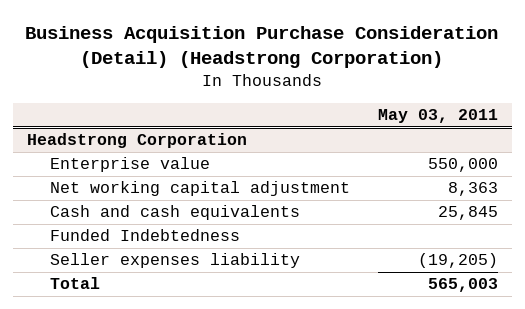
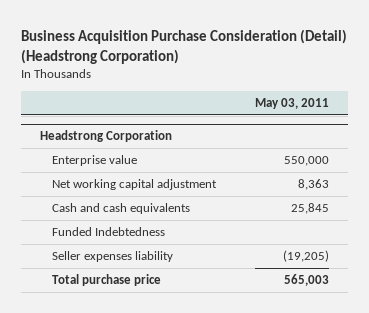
[49,277,100,290] Total -> [52,274,162,287] Total purchase price

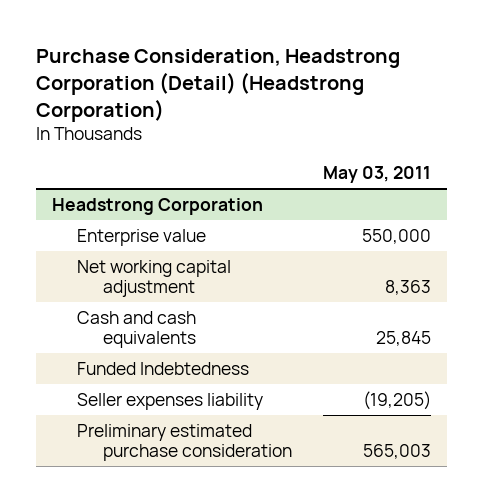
[20,28,347,64] Business Acquisition Purchase Consideration (Detail) (Headstrong Corporation) -> [36,49,401,122] Purchase Consideration, Headstrong Corporation (Detail) (Headstrong Corporation)
[52,274,162,287] Total purchase price -> [77,423,292,461] Preliminary estimated purchase consideration

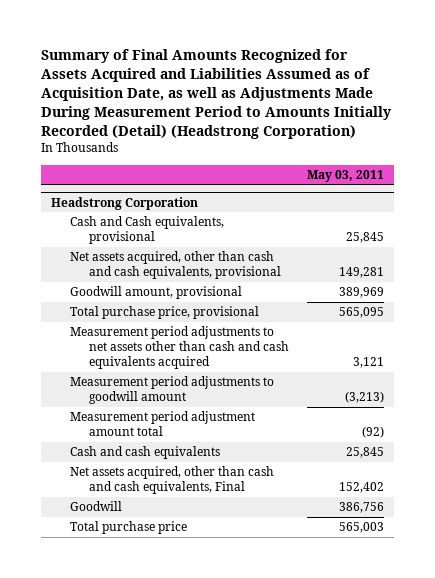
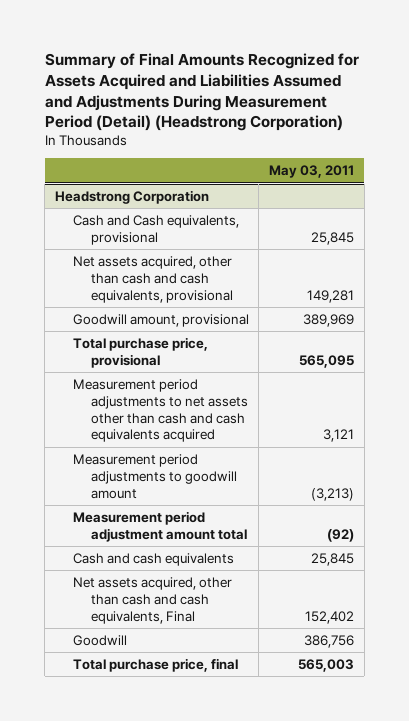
[41,49,393,140] Summary of Final Amounts Recognized for Assets Acquired and Liabilities Assumed as of Acquisition Date, as well as Adjustments Made During Measurement Period to Amounts Initially Recorded (Detail) (Headstrong Corporation) -> [44,53,359,132] Summary of Final Amounts Recognized for Assets Acquired and Liabilities Assumed and Adjustments During Measurement Period (Detail) (Headstrong Corporation)
[69,521,187,535] Total purchase price -> [72,657,238,672] Total purchase price, final

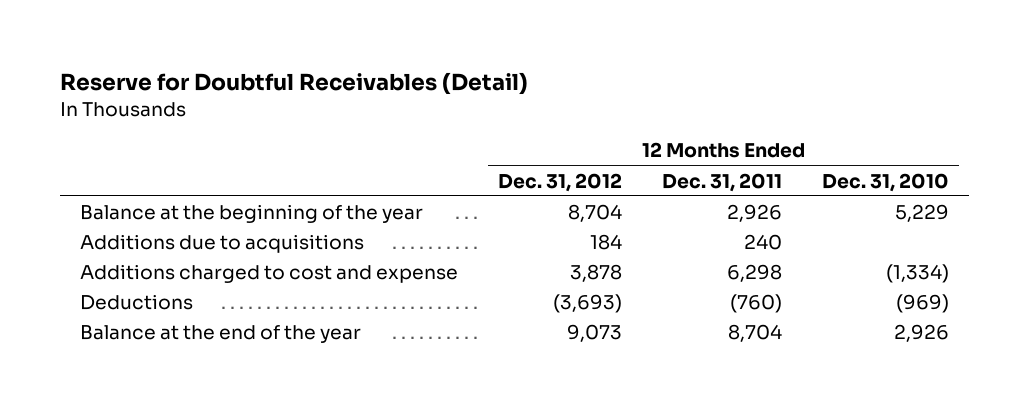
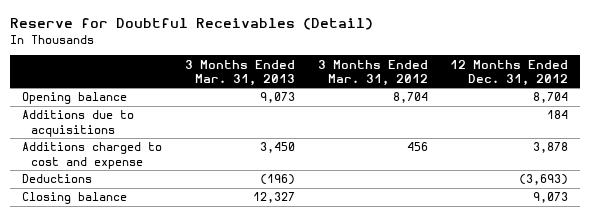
[662,172,783,192] Dec. 31, 2011 -> none
[822,172,950,192] Dec. 31, 2010 -> none
none -> [184,59,295,86] 3 Months Ended Mar. 31, 2013
none -> [317,59,428,86] 3 Months Ended Mar. 31, 2012
[80,204,424,224] Balance at the beginning of the year -> [21,92,127,105] Opening balance
[80,325,362,344] Balance at the end of the year -> [21,192,127,205] Closing balance

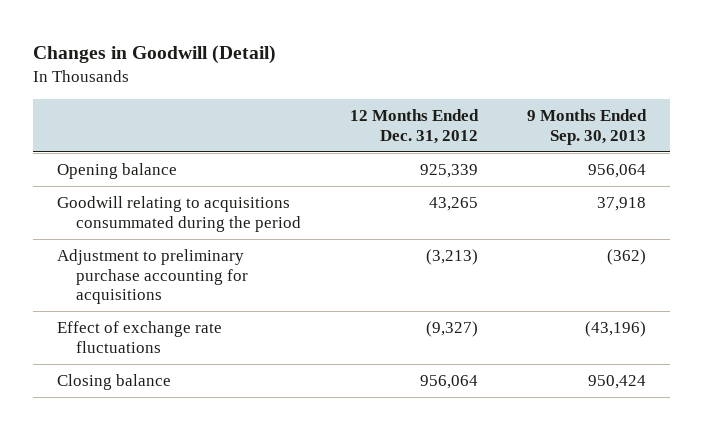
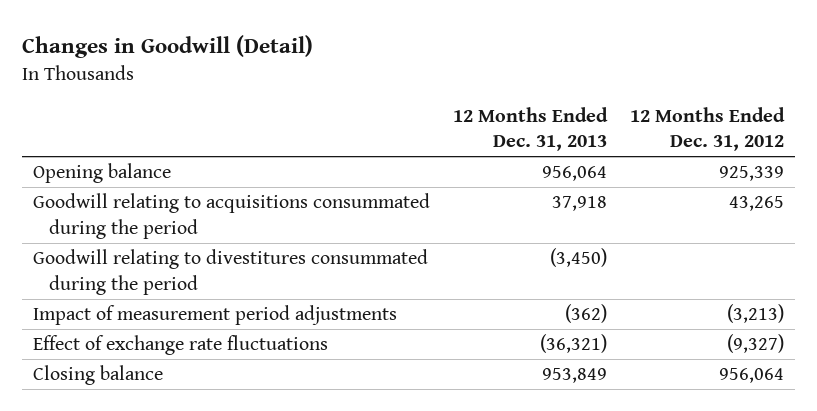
[526,109,647,145] 9 Months Ended Sep. 30, 2013 -> none
none -> [453,106,609,152] 12 Months Ended Dec. 31, 2013
none -> [33,249,429,295] Goodwill relating to divestitures consummated during the period
[57,248,249,305] Adjustment to preliminary purchase accounting for acquisitions -> [33,305,398,326] Impact of measurement period adjustments

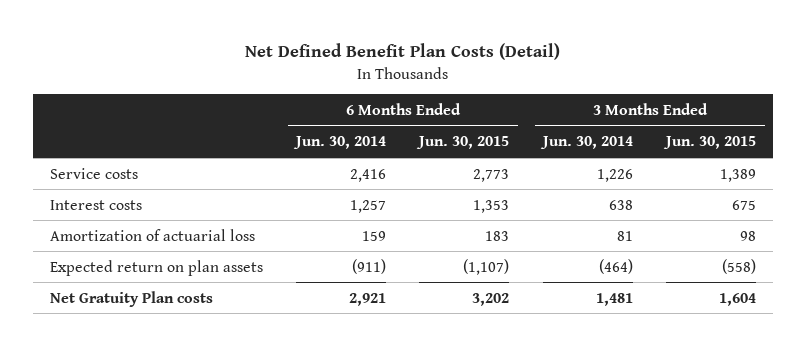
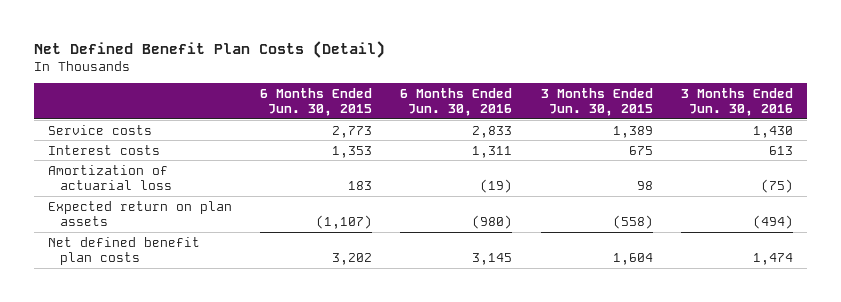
[293,136,387,150] Jun. 30, 2014 -> none
[539,136,633,150] Jun. 30, 2014 -> none
none -> [400,88,513,117] 6 Months Ended Jun. 30, 2016
none -> [680,88,793,117] 3 Months Ended Jun. 30, 2016
[49,290,213,307] Net Gratuity Plan costs -> [48,236,201,265] Net defined benefit plan costs

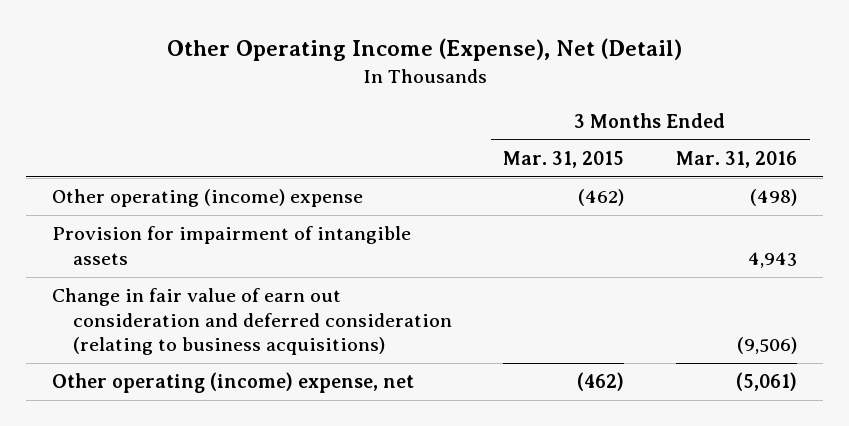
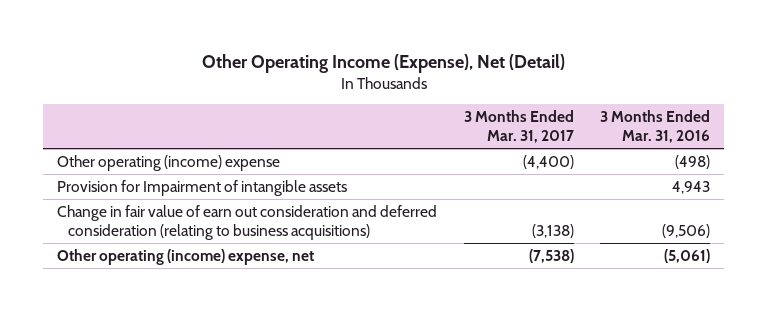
[503,150,625,168] Mar. 31, 2015 -> none
none -> [463,110,574,144] 3 Months Ended Mar. 31, 2017
[51,226,411,265] Provision for impairment of intangible assets -> [56,179,347,196] Provision for Impairment of intangible assets

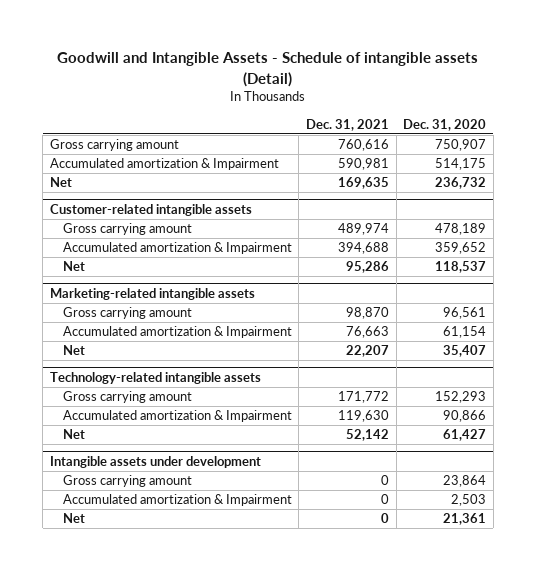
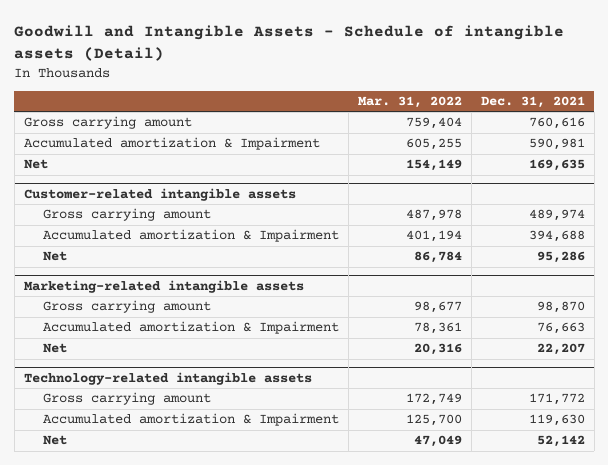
[403,118,487,131] Dec. 31, 2020 -> none
none -> [357,95,462,108] Mar. 31, 2022
[49,456,261,469] Intangible assets under development -> none
[62,475,192,488] Gross carrying amount -> none
[62,494,292,507] Accumulated amortization & Impairment -> none
[62,513,85,524] Net -> none

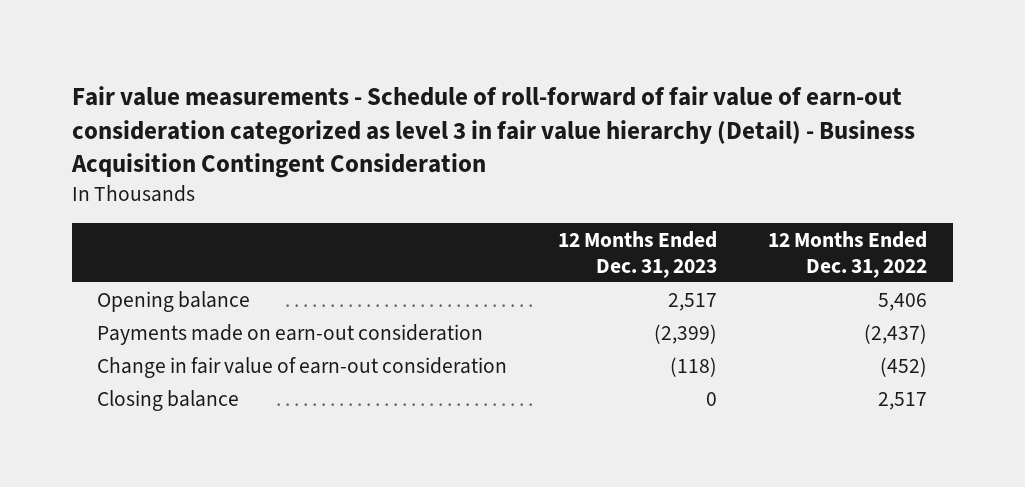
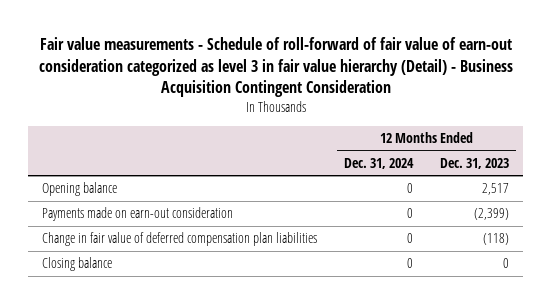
[768,230,928,278] 12 Months Ended Dec. 31, 2022 -> none
none -> [344,157,415,169] Dec. 31, 2024
[97,356,508,378] Change in fair value of earn-out consideration -> [41,232,317,247] Change in fair value of deferred compensation plan liabilities

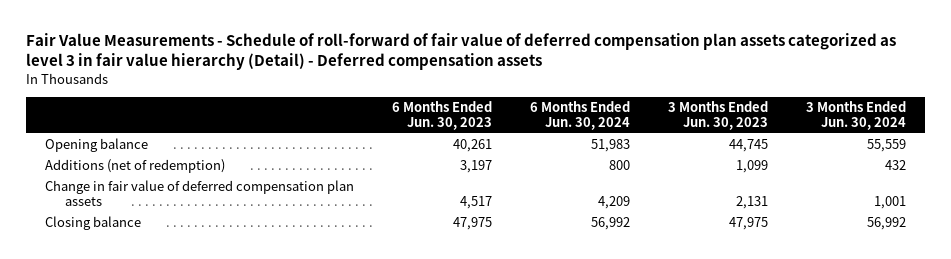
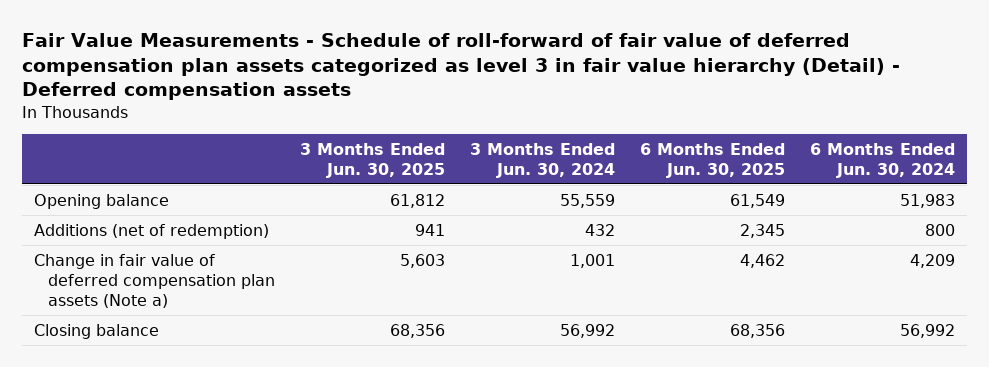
[391,101,492,131] 6 Months Ended Jun. 30, 2023 -> none
[667,101,768,131] 3 Months Ended Jun. 30, 2023 -> none
none -> [300,142,446,178] 3 Months Ended Jun. 30, 2025
none -> [639,142,785,178] 6 Months Ended Jun. 30, 2025
[44,180,354,207] Change in fair value of deferred compensation plan assets -> [34,253,276,309] Change in fair value of deferred compensation plan assets (Note a)

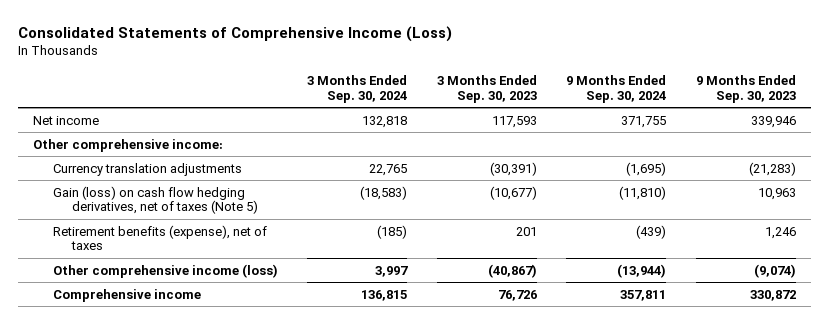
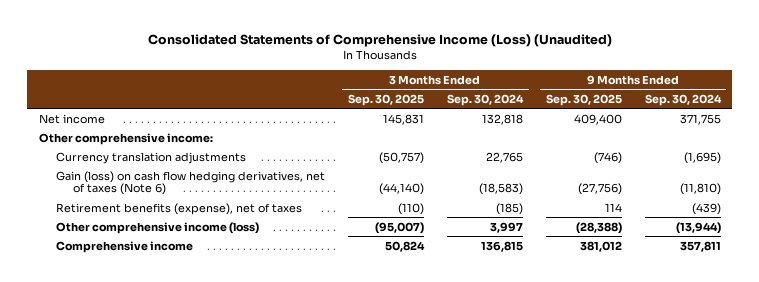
[18,26,453,43] Consolidated Statements of Comprehensive Income (Loss) -> [147,34,612,48] Consolidated Statements of Comprehensive Income (Loss) (Unaudited)
[436,74,537,103] 3 Months Ended Sep. 30, 2023 -> none
[695,74,796,103] 9 Months Ended Sep. 30, 2023 -> none
none -> [347,93,424,106] Sep. 30, 2025
none -> [545,93,622,106] Sep. 30, 2025
[52,185,259,215] Gain (loss) on cash flow hedging derivatives, net of taxes (Note 5) -> [55,170,325,196] Gain (loss) on cash flow hedging derivatives, net of taxes (Note 6)

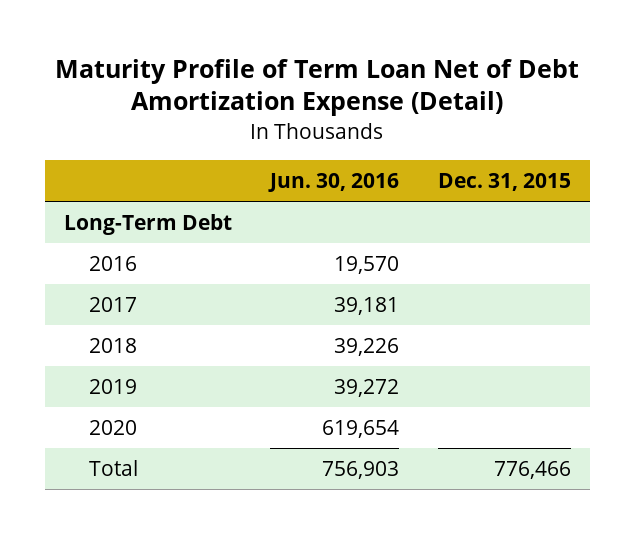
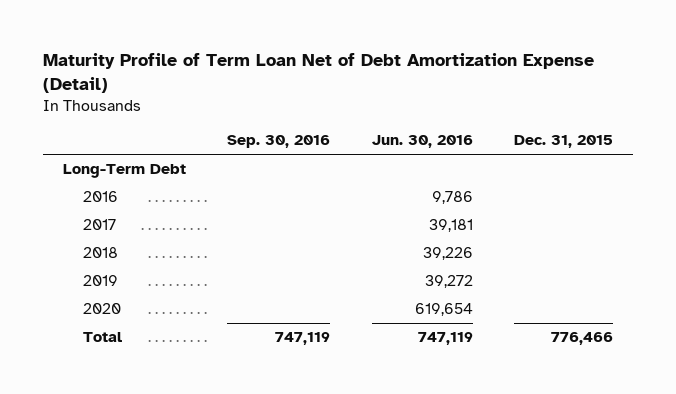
none -> [227,135,331,149] Sep. 30, 2016
[334,256,400,275] 19,570 -> [431,191,473,205] 9,786
[322,461,400,480] 756,903 -> [417,332,473,346] 747,119

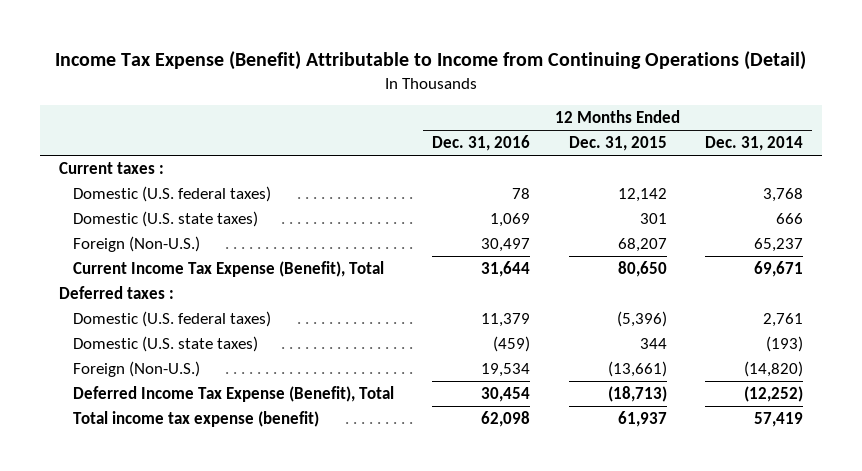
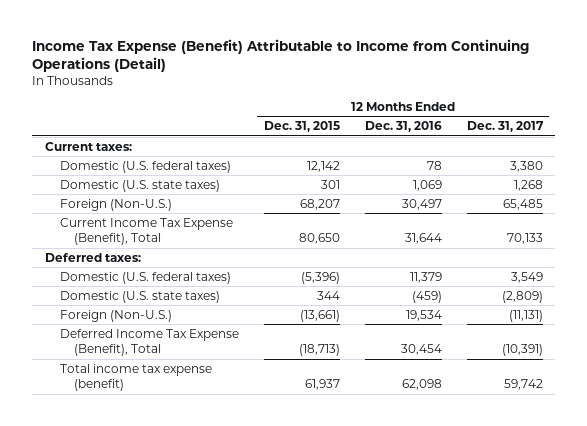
[704,136,803,152] Dec. 31, 2014 -> none
none -> [466,121,544,133] Dec. 31, 2017
[58,161,164,174] Current taxes : -> [44,141,132,151] Current taxes:
[58,285,174,299] Deferred taxes : -> [44,252,141,262] Deferred taxes:

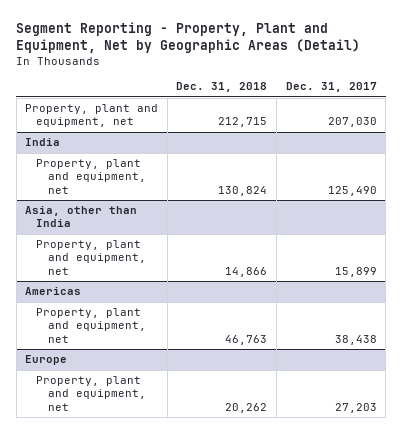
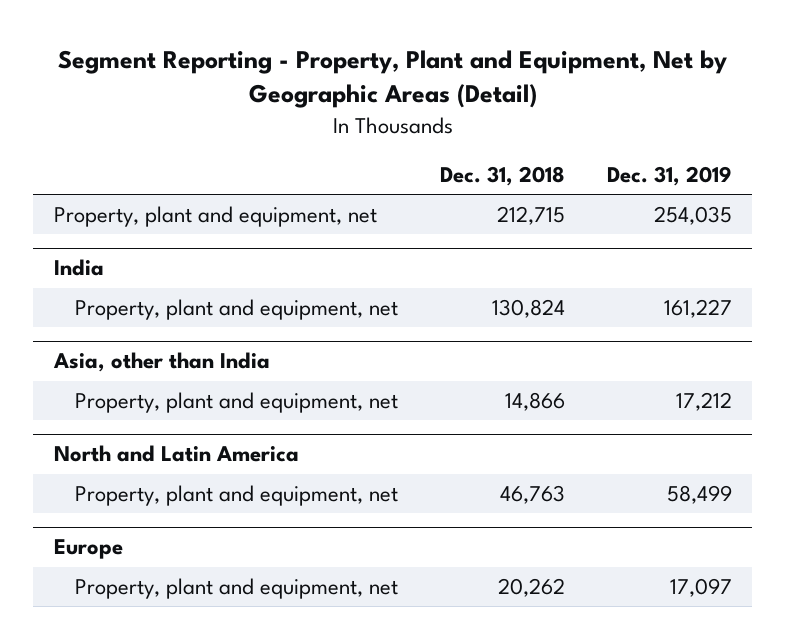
[285,82,377,93] Dec. 31, 2017 -> none
none -> [606,165,732,186] Dec. 31, 2019
[25,287,82,296] Americas -> [54,445,300,463] North and Latin America

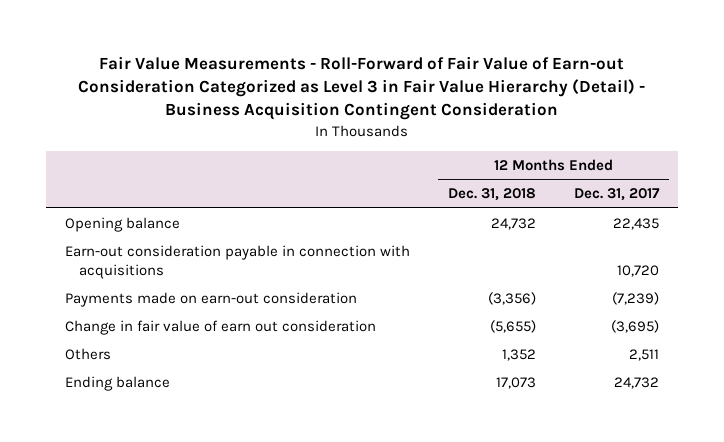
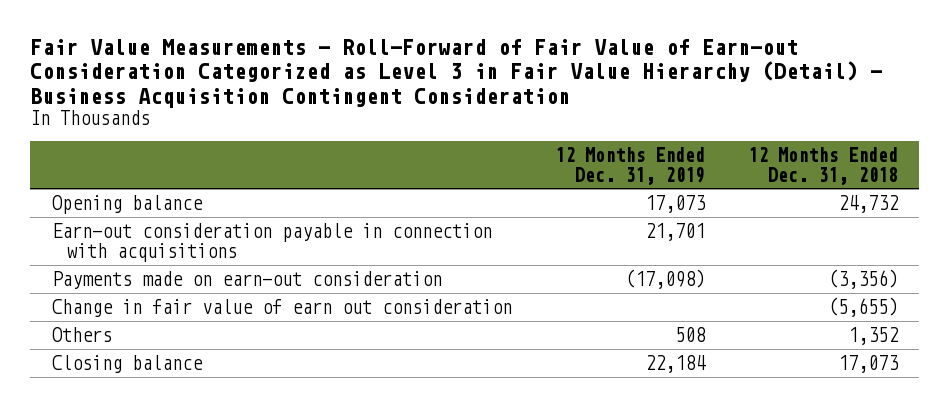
[574,188,661,202] Dec. 31, 2017 -> none
none -> [554,146,705,185] 12 Months Ended Dec. 31, 2019
[64,375,170,391] Ending balance -> [51,355,203,374] Closing balance

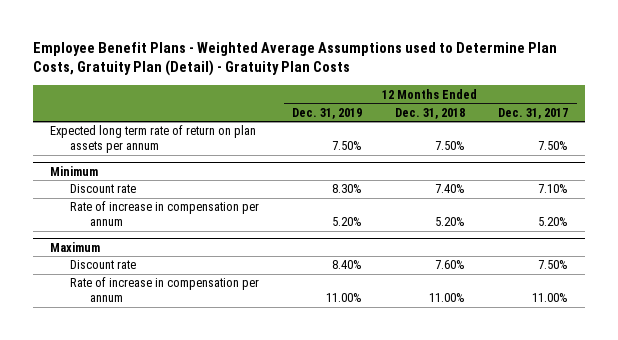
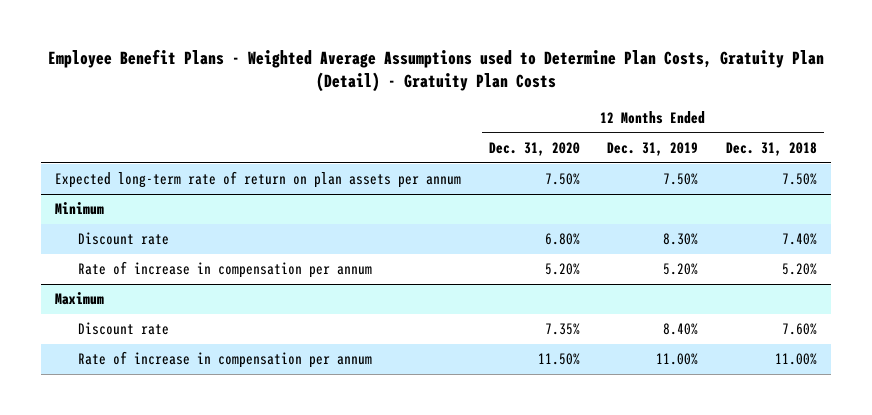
[498,107,569,119] Dec. 31, 2017 -> none
none -> [488,141,580,156] Dec. 31, 2020
[50,125,257,154] Expected long term rate of return on plan assets per annum -> [54,171,461,189] Expected long-term rate of return on plan assets per annum

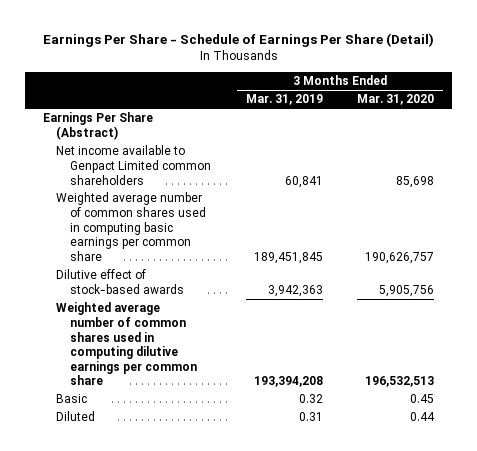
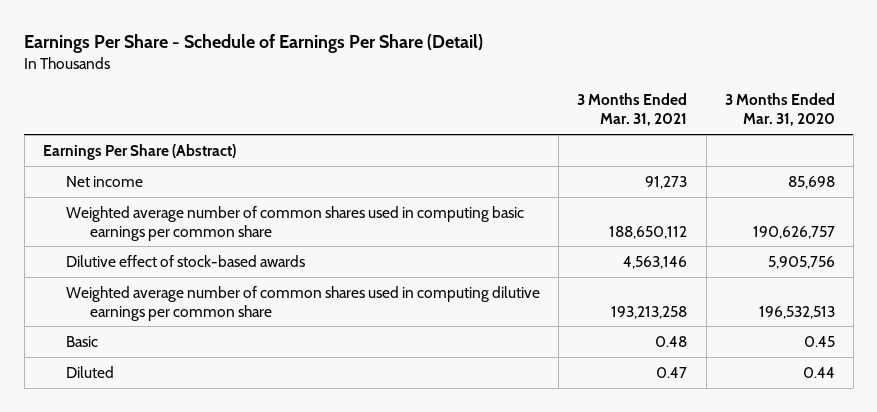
[245,94,323,106] Mar. 31, 2019 -> none
none -> [577,93,688,127] 3 Months Ended Mar. 31, 2021
[56,145,212,185] Net income available to Genpact Limited common shareholders -> [66,175,144,187] Net income

